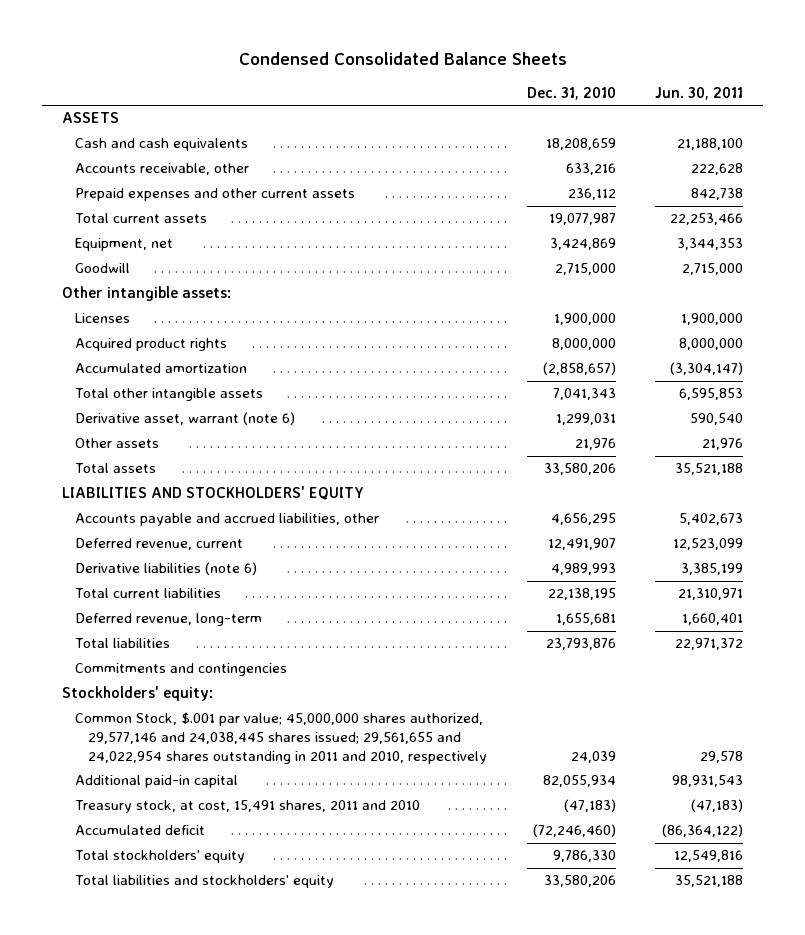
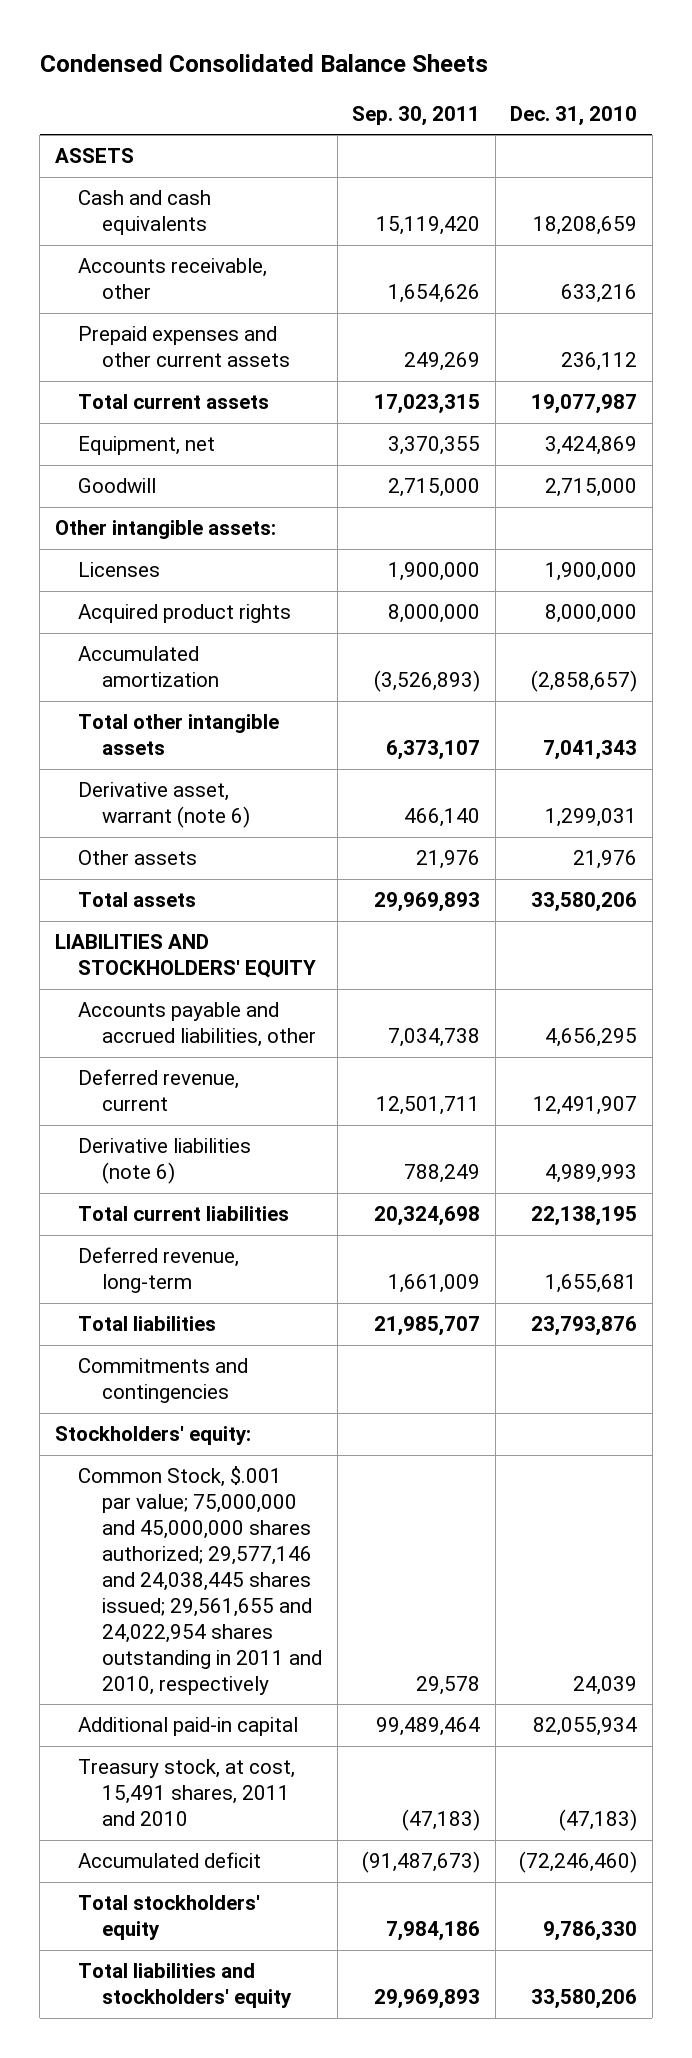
[655,87,744,101] Jun. 30, 2011 -> none
none -> [352,105,481,126] Sep. 30, 2011
[75,712,488,765] Common Stock, $.001 par value; 45,000,000 shares authorized, 29,577,146 and 24,038,445 shares issued; 29,561,655 and 24,022,954 shares outstanding in 2011 and 2010, respectively -> [78,1466,323,1695] Common Stock, $.001 par value; 75,000,000 and 45,000,000 shares authorized; 29,577,146 and 24,038,445 shares issued; 29,561,655 and 24,022,954 shares outstanding in 2011 and 2010, respectively

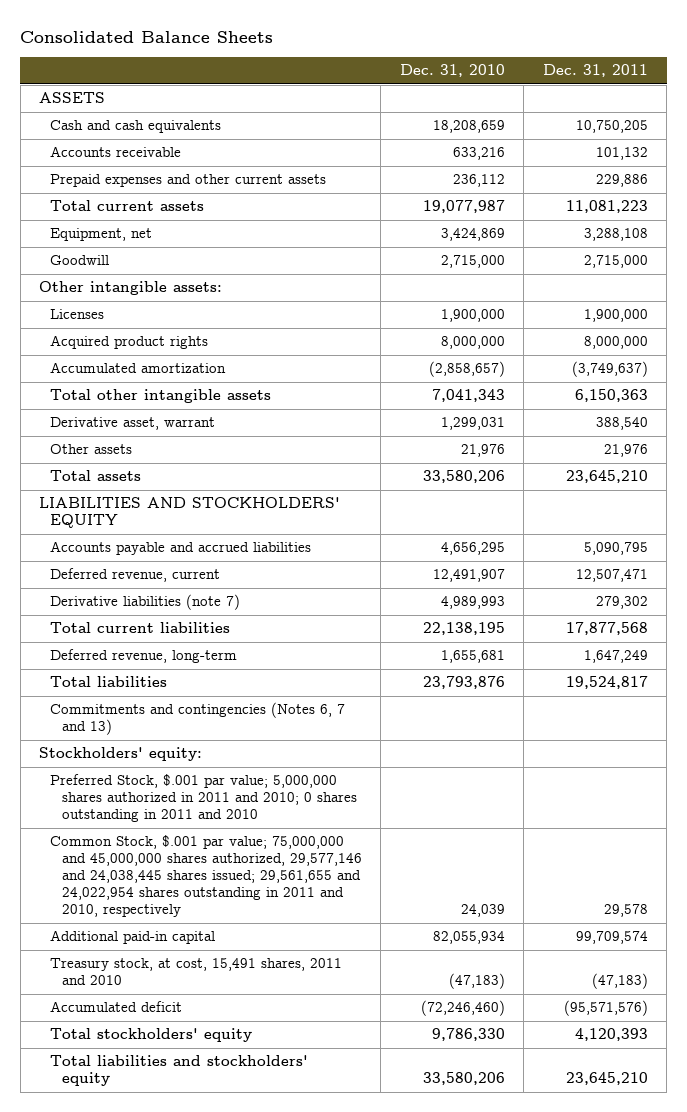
[39,53,488,72] Condensed Consolidated Balance Sheets -> [20,30,274,43] Consolidated Balance Sheets
[352,105,481,126] Sep. 30, 2011 -> none
none -> [542,64,648,78] Dec. 31, 2011
[78,258,268,300] Accounts receivable, other -> [50,146,182,158] Accounts receivable
[78,782,251,829] Derivative asset, warrant (note 6) -> [50,417,216,431] Derivative asset, warrant
[78,1002,317,1048] Accounts payable and accrued liabilities, other -> [50,541,312,556] Accounts payable and accrued liabilities
[78,1138,252,1185] Derivative liabilities (note 6) -> [50,594,241,611] Derivative liabilities (note 7)
[78,1358,249,1404] Commitments and contingencies -> [50,702,346,736] Commitments and contingencies (Notes 6, 7 and 13)
none -> [50,774,357,823] Preferred Stock, $.001 par value; 5,000,000 shares authorized in 2011 and 2010; 0 shares outstanding in 2011 and 2010
[78,1466,323,1695] Common Stock, $.001 par value; 75,000,000 and 45,000,000 shares authorized; 29,577,146 and 24,038,445 shares issued; 29,561,655 and 24,022,954 shares outstanding in 2011 and 2010, respectively -> [50,835,362,918] Common Stock, $.001 par value; 75,000,000 and 45,000,000 shares authorized, 29,577,146 and 24,038,445 shares issued; 29,561,655 and 24,022,954 shares outstanding in 2011 and 2010, respectively

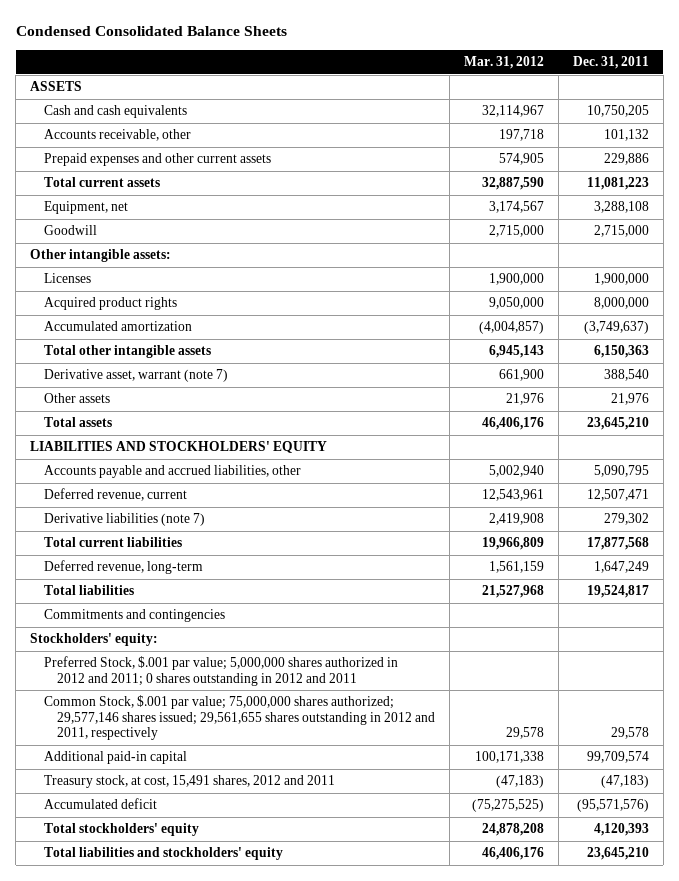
[20,30,274,43] Consolidated Balance Sheets -> [15,26,287,37] Condensed Consolidated Balance Sheets
[399,64,505,78] Dec. 31, 2010 -> none
none -> [464,56,545,70] Mar. 31, 2012
[50,146,182,158] Accounts receivable -> [43,129,191,142] Accounts receivable, other
[50,417,216,431] Derivative asset, warrant -> [43,369,228,383] Derivative asset, warrant (note 7)
[50,541,312,556] Accounts payable and accrued liabilities -> [43,465,301,479] Accounts payable and accrued liabilities, other
[50,702,346,736] Commitments and contingencies (Notes 6, 7 and 13) -> [43,609,225,623] Commitments and contingencies
[50,774,357,823] Preferred Stock, $.001 par value; 5,000,000 shares authorized in 2011 and 2010; 0 shares outstanding in 2011 and 2010 -> [43,656,398,686] Preferred Stock, $.001 par value; 5,000,000 shares authorized in 2012 and 2011; 0 shares outstanding in 2012 and 2011
[50,835,362,918] Common Stock, $.001 par value; 75,000,000 and 45,000,000 shares authorized, 29,577,146 and 24,038,445 shares issued; 29,561,655 and 24,022,954 shares outstanding in 2011 and 2010, respectively -> [43,695,436,741] Common Stock, $.001 par value; 75,000,000 shares authorized; 29,577,146 shares issued; 29,561,655 shares outstanding in 2012 and 2011, respectively
[50,958,343,986] Treasury stock, at cost, 15,491 shares, 2011 and 2010 -> [43,775,335,789] Treasury stock, at cost, 15,491 shares, 2012 and 2011

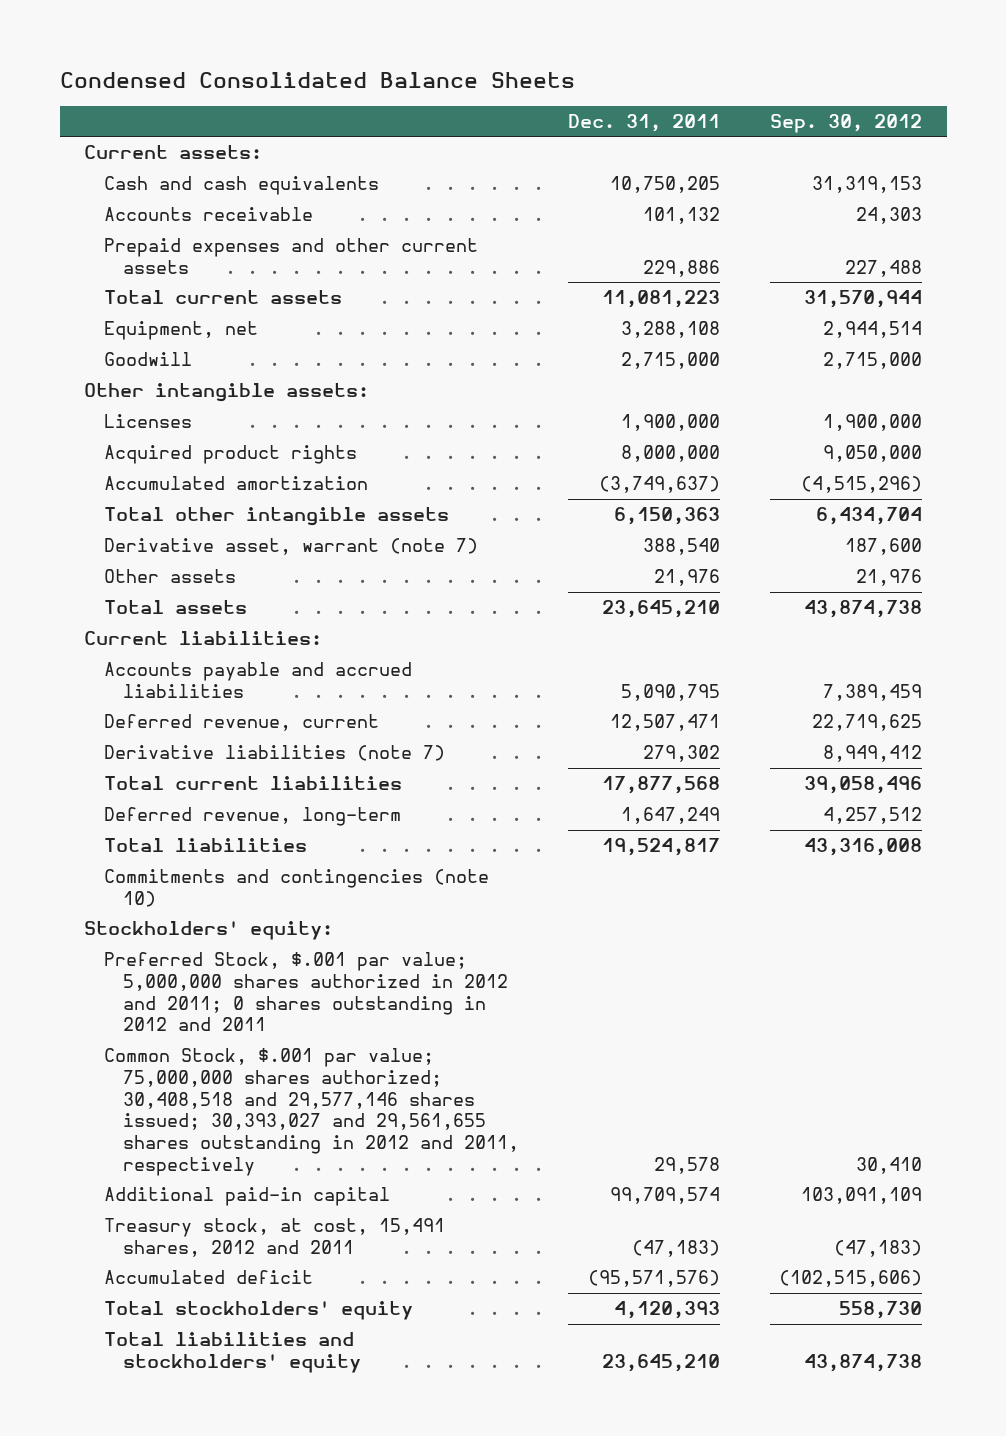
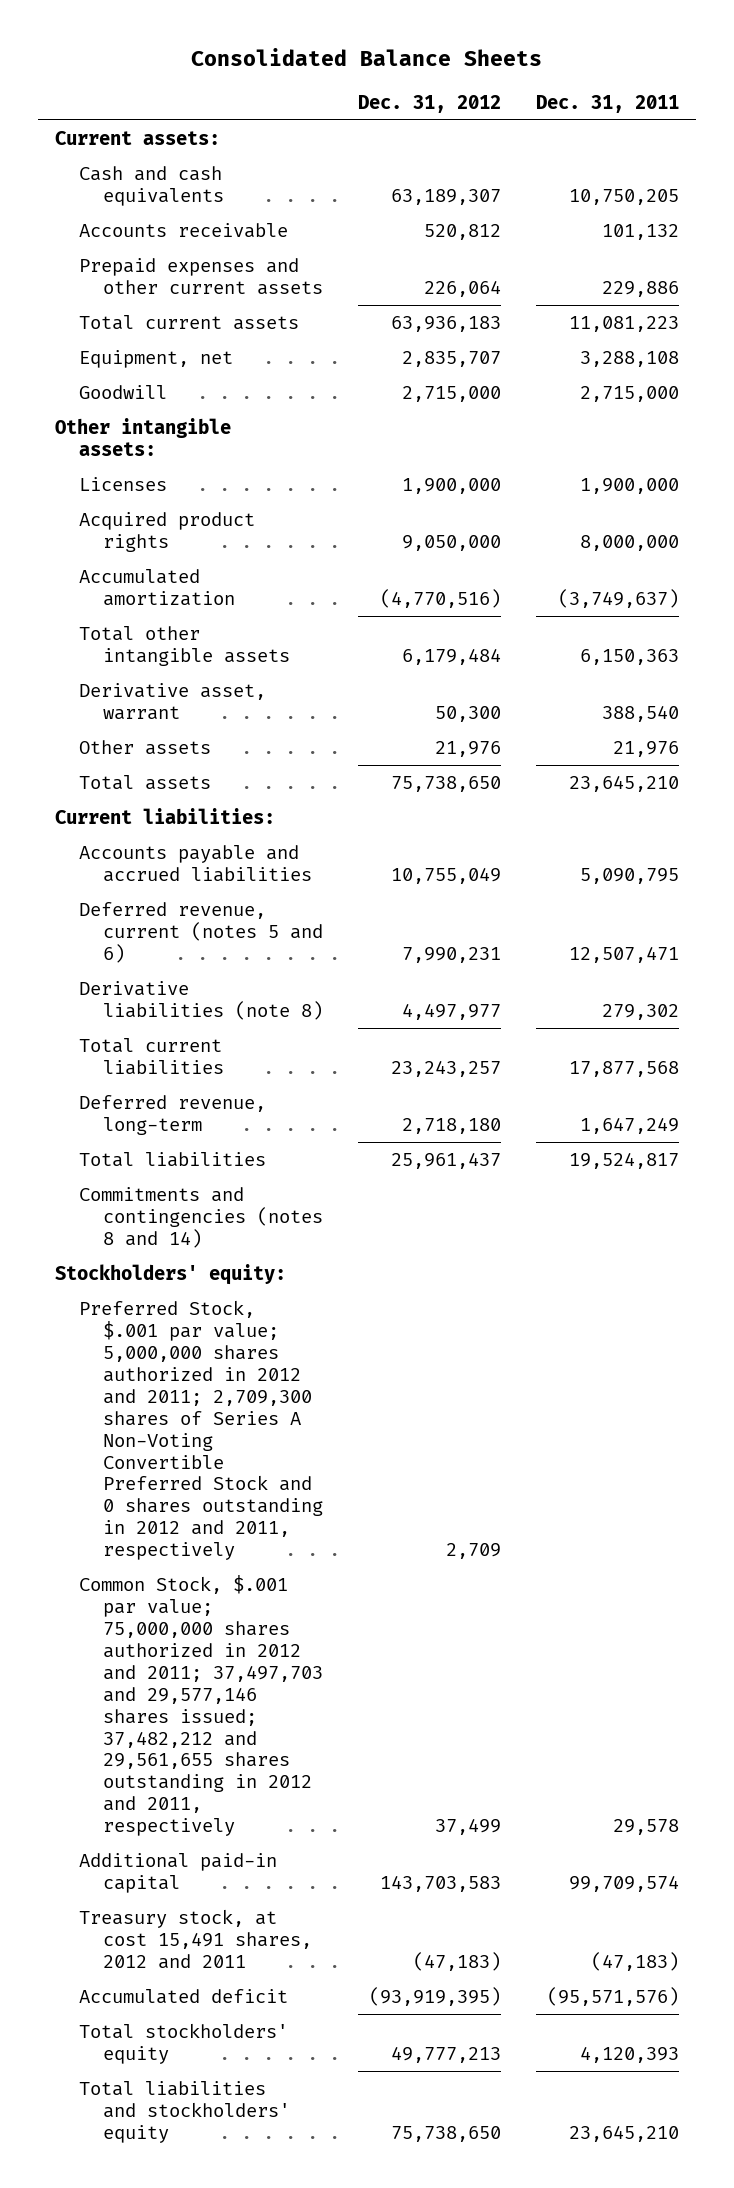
[59,71,575,88] Condensed Consolidated Balance Sheets -> [191,48,543,67] Consolidated Balance Sheets
[769,113,922,133] Sep. 30, 2012 -> none
none -> [357,94,501,113] Dec. 31, 2012
[103,538,478,556] Derivative asset, warrant (note 7) -> [79,682,267,720] Derivative asset, warrant
[103,714,379,732] Deferred revenue, current -> [79,901,323,963] Deferred revenue, current (notes 5 and 6)
[103,745,445,762] Derivative liabilities (note 7) -> [79,980,323,1020] Derivative liabilities (note 8)
[103,869,489,907] Commitments and contingencies (note 10) -> [79,1186,323,1248] Commitments and contingencies (notes 8 and 14)
[103,952,509,1032] Preferred Stock, $.001 par value; 5,000,000 shares authorized in 2012 and 2011; 0 shares outstanding in 2012 and 2011 -> [79,1299,323,1561] Preferred Stock, $.001 par value; 5,000,000 shares authorized in 2012 and 2011; 2,709,300 shares of Series A Non-Voting Convertible Preferred Stock and 0 shares outstanding in 2012 and 2011, respectively
[103,1048,520,1176] Common Stock, $.001 par value; 75,000,000 shares authorized; 30,408,518 and 29,577,146 shares issued; 30,393,027 and 29,561,655 shares outstanding in 2012 and 2011, respectively -> [79,1574,323,1837] Common Stock, $.001 par value; 75,000,000 shares authorized in 2012 and 2011; 37,497,703 and 29,577,146 shares issued; 37,482,212 and 29,561,655 shares outstanding in 2012 and 2011, respectively
[103,1218,445,1257] Treasury stock, at cost, 15,491 shares, 2012 and 2011 -> [79,1908,312,1969] Treasury stock, at cost 15,491 shares, 2012 and 2011

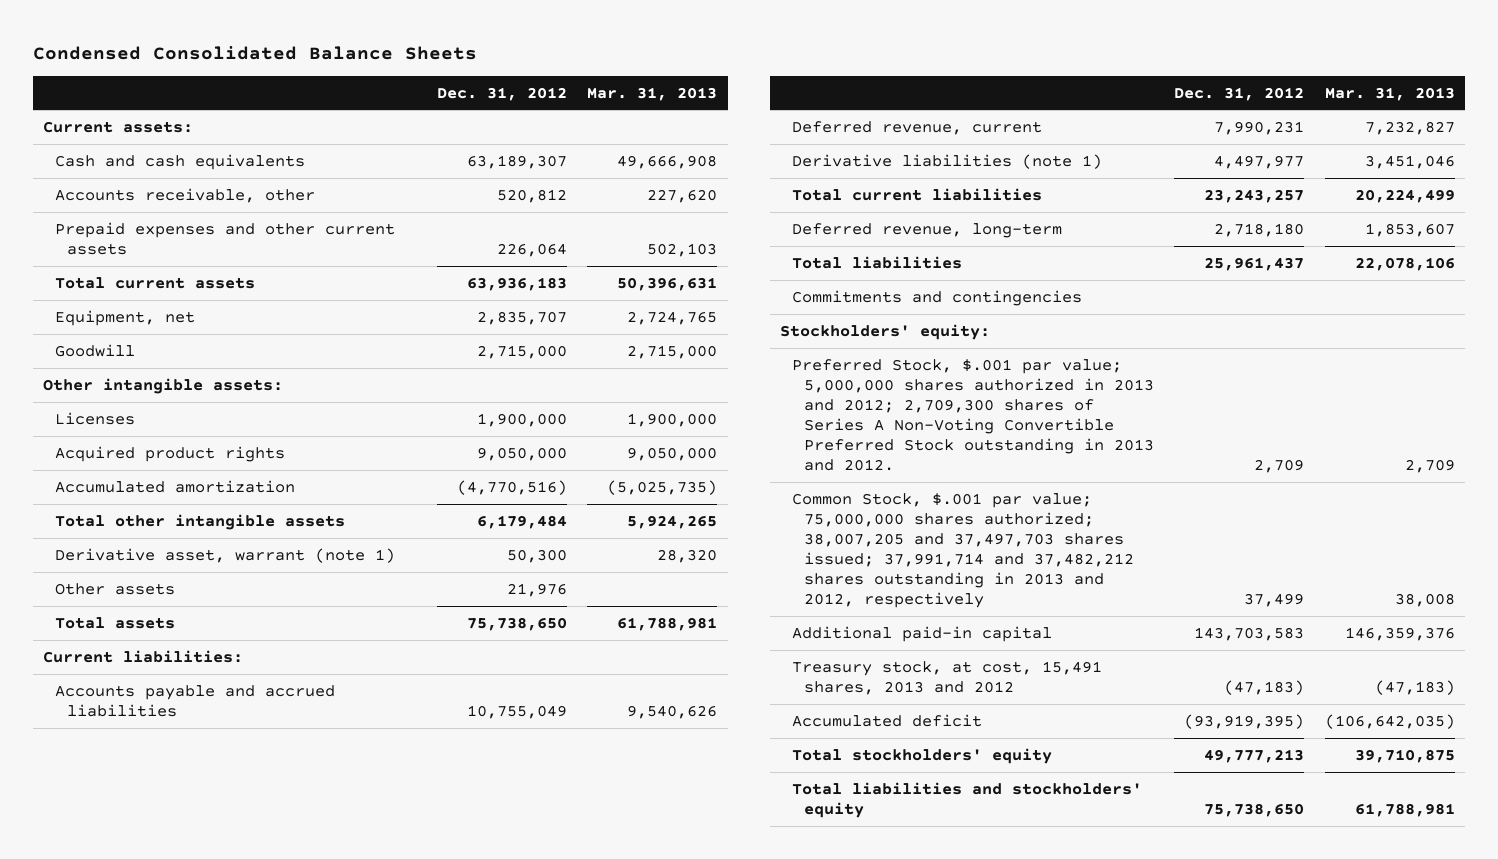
[191,48,543,67] Consolidated Balance Sheets -> [32,45,477,60] Condensed Consolidated Balance Sheets
[535,94,679,113] Dec. 31, 2011 -> none
none -> [587,86,718,101] Mar. 31, 2013
[79,222,289,238] Accounts receivable -> [54,187,315,203] Accounts receivable, other
[79,682,267,720] Derivative asset, warrant -> [54,547,395,563] Derivative asset, warrant (note 1)
[79,901,323,963] Deferred revenue, current (notes 5 and 6) -> [792,120,1043,135] Deferred revenue, current
[79,980,323,1020] Derivative liabilities (note 8) -> [792,153,1103,169] Derivative liabilities (note 1)
[79,1186,323,1248] Commitments and contingencies (notes 8 and 14) -> [792,289,1083,306] Commitments and contingencies
[79,1299,323,1561] Preferred Stock, $.001 par value; 5,000,000 shares authorized in 2012 and 2011; 2,709,300 shares of Series A Non-Voting Convertible Preferred Stock and 0 shares outstanding in 2012 and 2011, respectively -> [792,358,1155,472] Preferred Stock, $.001 par value; 5,000,000 shares authorized in 2013 and 2012; 2,709,300 shares of Series A Non-Voting Convertible Preferred Stock outstanding in 2013 and 2012.
[79,1574,323,1837] Common Stock, $.001 par value; 75,000,000 shares authorized in 2012 and 2011; 37,497,703 and 29,577,146 shares issued; 37,482,212 and 29,561,655 shares outstanding in 2012 and 2011, respectively -> [792,492,1135,609] Common Stock, $.001 par value; 75,000,000 shares authorized; 38,007,205 and 37,497,703 shares issued; 37,991,714 and 37,482,212 shares outstanding in 2013 and 2012, respectively
[79,1908,312,1969] Treasury stock, at cost 15,491 shares, 2012 and 2011 -> [792,660,1103,695] Treasury stock, at cost, 15,491 shares, 2013 and 2012

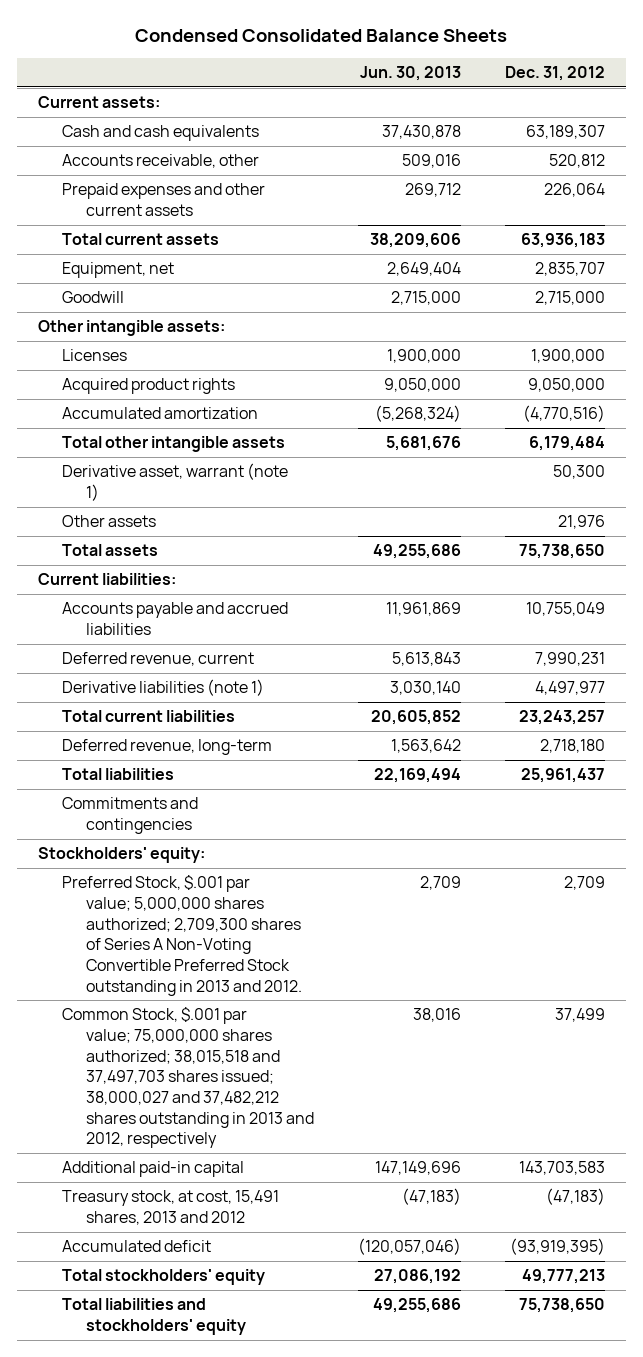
[587,86,718,101] Mar. 31, 2013 -> none
none -> [359,66,461,82] Jun. 30, 2013
[792,358,1155,472] Preferred Stock, $.001 par value; 5,000,000 shares authorized in 2013 and 2012; 2,709,300 shares of Series A Non-Voting Convertible Preferred Stock outstanding in 2013 and 2012. -> [62,875,303,996] Preferred Stock, $.001 par value; 5,000,000 shares authorized; 2,709,300 shares of Series A Non-Voting Convertible Preferred Stock outstanding in 2013 and 2012.
[792,492,1135,609] Common Stock, $.001 par value; 75,000,000 shares authorized; 38,007,205 and 37,497,703 shares issued; 37,991,714 and 37,482,212 shares outstanding in 2013 and 2012, respectively -> [62,1007,315,1149] Common Stock, $.001 par value; 75,000,000 shares authorized; 38,015,518 and 37,497,703 shares issued; 38,000,027 and 37,482,212 shares outstanding in 2013 and 2012, respectively

